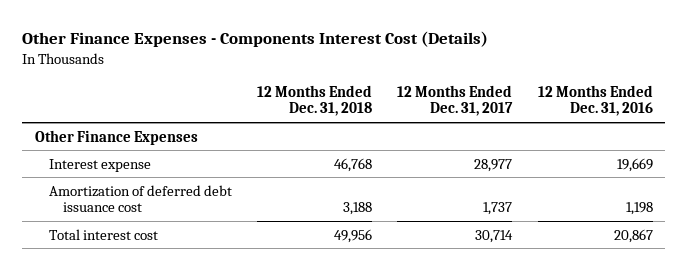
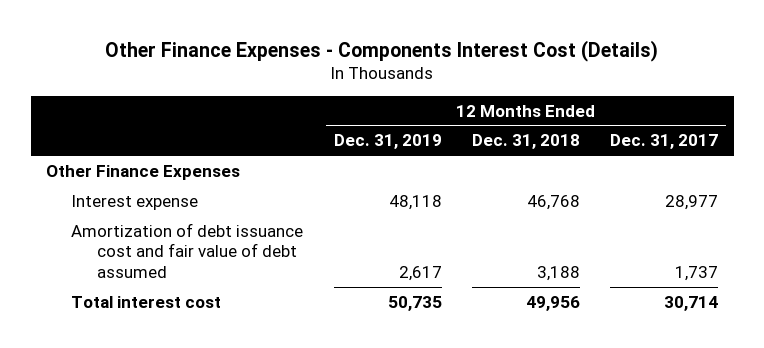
[537,84,653,117] 12 Months Ended Dec. 31, 2016 -> none
none -> [333,134,442,150] Dec. 31, 2019
[48,184,232,213] Amortization of deferred debt issuance cost -> [71,222,304,279] Amortization of debt issuance cost and fair value of debt assumed

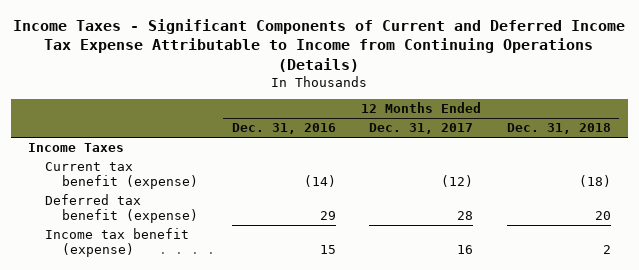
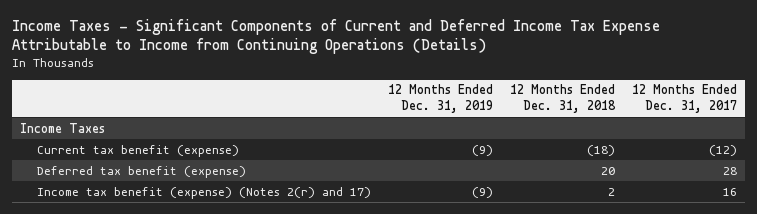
[231,123,336,135] Dec. 31, 2016 -> none
none -> [388,84,494,114] 12 Months Ended Dec. 31, 2019
[45,228,190,257] Income tax benefit (expense) -> [37,186,372,199] Income tax benefit (expense) (Notes 2(r) and 17)

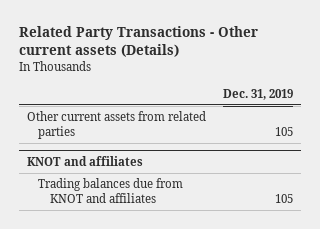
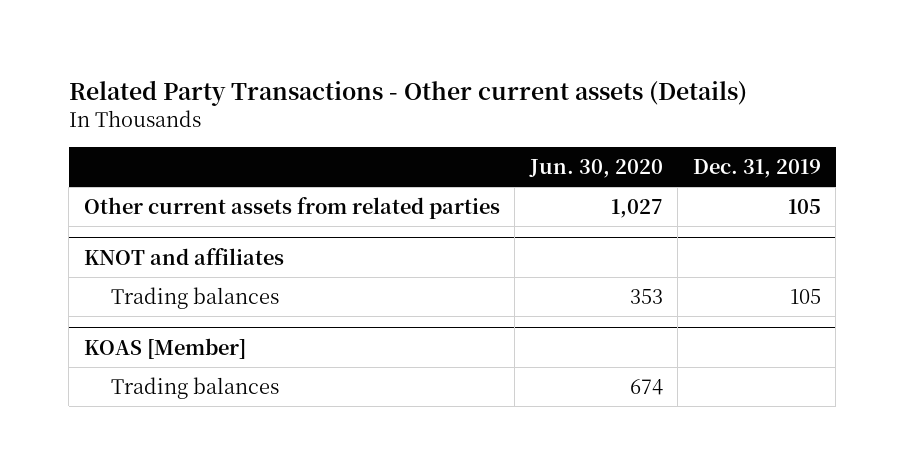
none -> [528,159,663,179] Jun. 30, 2020
[38,178,184,203] Trading balances due from KNOT and affiliates -> [110,286,279,309] Trading balances
none -> [83,337,246,359] KOAS [Member]
none -> [110,376,279,399] Trading balances

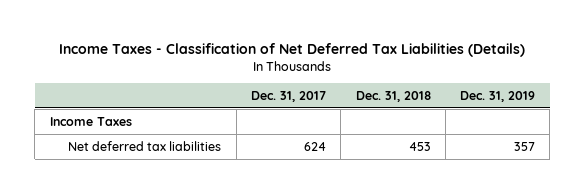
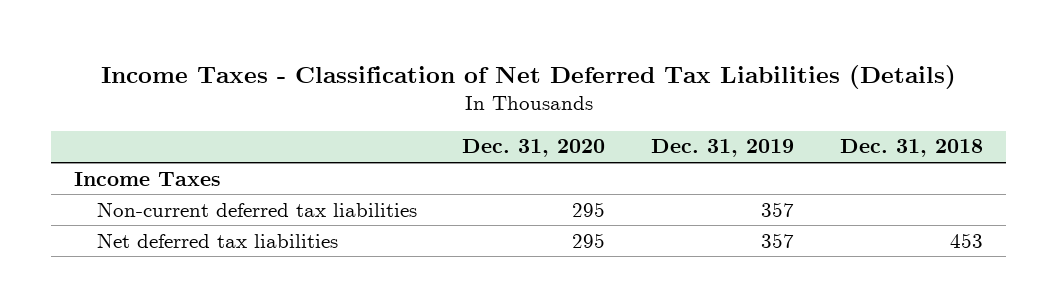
[250,90,326,102] Dec. 31, 2017 -> none
none -> [462,139,606,158] Dec. 31, 2020
none -> [96,201,417,217] Non-current deferred tax liabilities

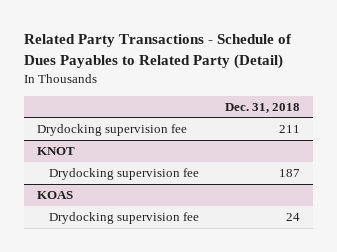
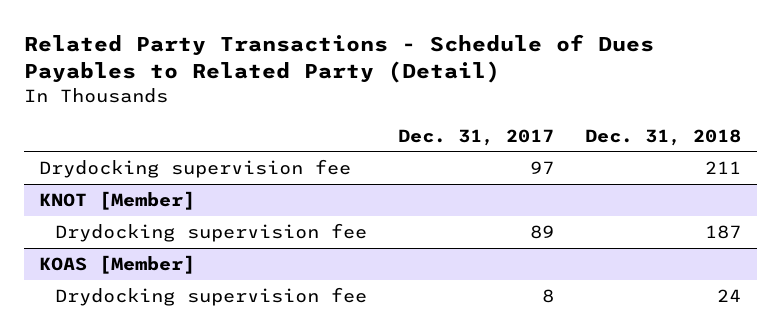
none -> [398,128,555,146] Dec. 31, 2017
[37,147,76,156] KNOT -> [39,191,196,211] KNOT [Member]
[37,191,74,200] KOAS -> [39,255,196,275] KOAS [Member]

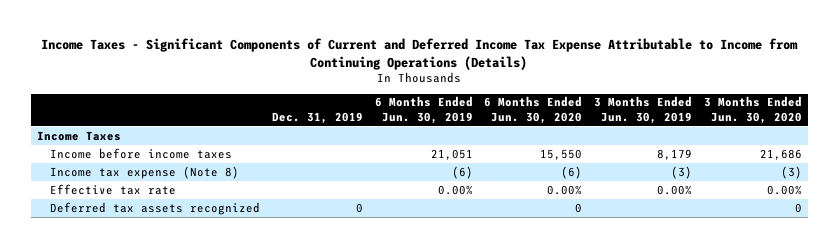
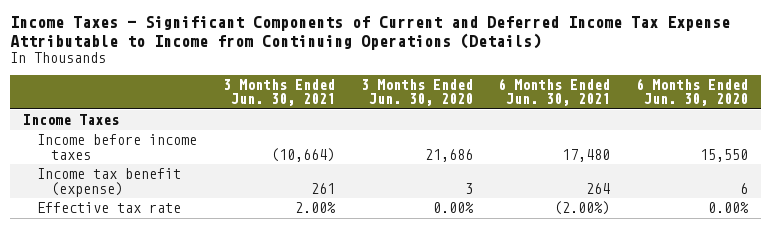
[271,112,363,125] Dec. 31, 2019 -> none
[374,96,473,125] 6 Months Ended Jun. 30, 2019 -> none
[594,96,693,125] 3 Months Ended Jun. 30, 2019 -> none
none -> [222,78,335,107] 3 Months Ended Jun. 30, 2021
none -> [498,77,611,107] 6 Months Ended Jun. 30, 2021
[50,165,240,179] Income tax expense (Note 8) -> [36,168,181,197] Income tax benefit (expense)
[561,165,583,179] (6) -> [740,182,749,194] 6
[780,165,802,179] (3) -> [464,182,473,194] 3
[50,201,261,215] Deferred tax assets recognized -> none

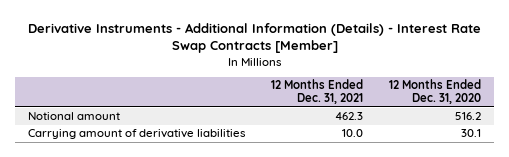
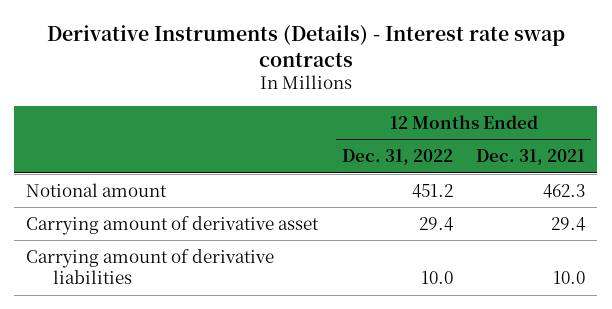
[27,22,481,54] Derivative Instruments - Additional Information (Details) - Interest Rate Swap Contracts [Member] -> [46,24,565,67] Derivative Instruments (Details) - Interest rate swap contracts
[389,79,482,105] 12 Months Ended Dec. 31, 2020 -> none
none -> [341,149,453,166] Dec. 31, 2022
none -> [26,215,320,235] Carrying amount of derivative asset

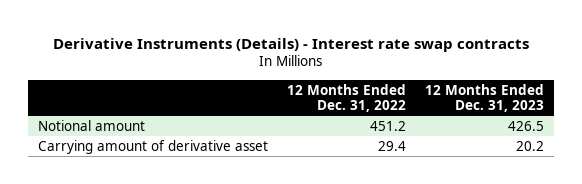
[476,149,586,166] Dec. 31, 2021 -> none
none -> [425,83,545,112] 12 Months Ended Dec. 31, 2023
[26,248,275,285] Carrying amount of derivative liabilities -> none

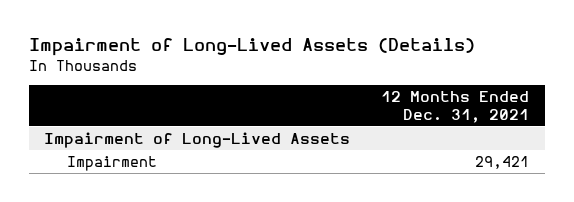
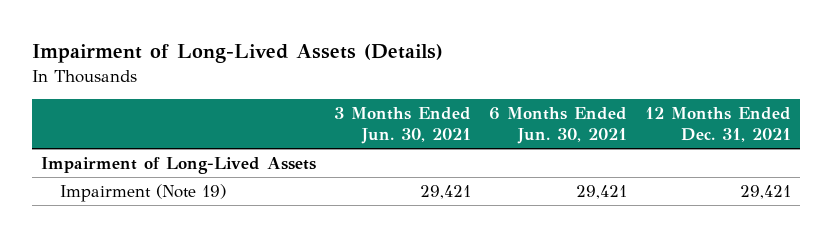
none -> [333,106,471,145] 3 Months Ended Jun. 30, 2021
none -> [488,106,627,145] 6 Months Ended Jun. 30, 2021
[66,155,157,171] Impairment -> [59,183,226,202] Impairment (Note 19)

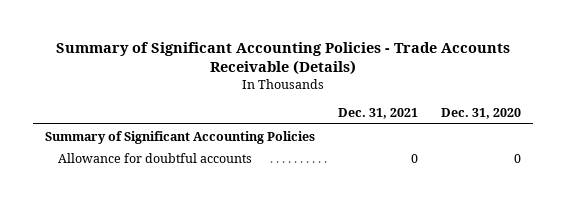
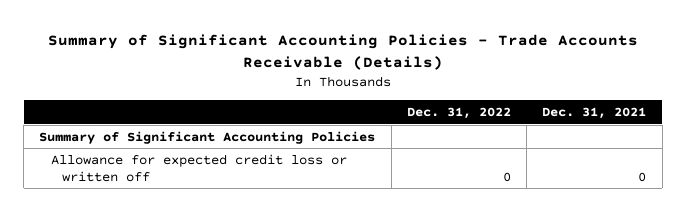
[441,108,522,120] Dec. 31, 2020 -> none
none -> [406,107,511,120] Dec. 31, 2022
[57,152,252,163] Allowance for doubtful accounts -> [50,153,347,182] Allowance for expected credit loss or written off

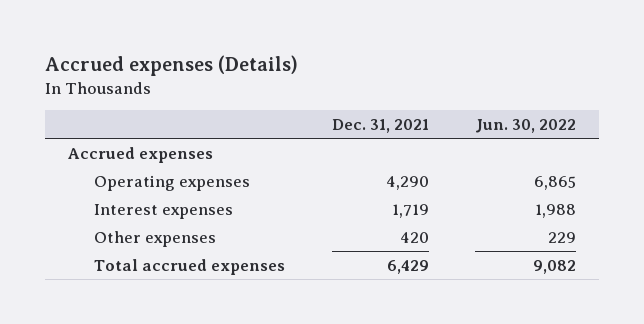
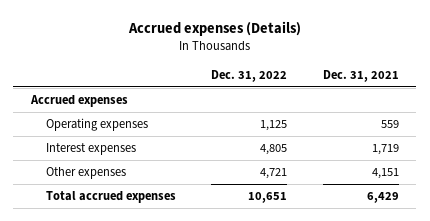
[475,119,577,134] Jun. 30, 2022 -> none
none -> [211,69,288,82] Dec. 31, 2022
[385,175,429,190] 4,290 -> [380,120,399,129] 559
[399,231,429,243] 420 -> [371,168,399,180] 4,151

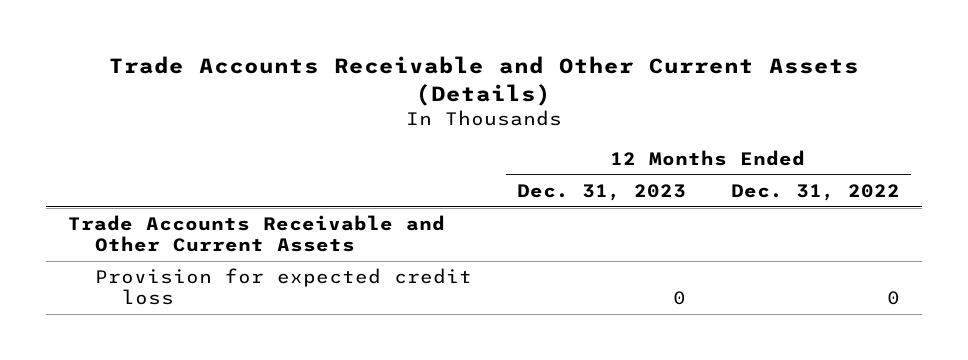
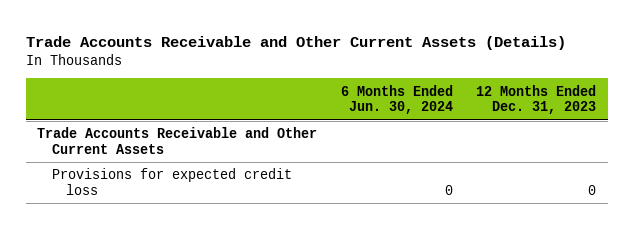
[730,183,900,201] Dec. 31, 2022 -> none
none -> [340,84,453,115] 6 Months Ended Jun. 30, 2024
[95,268,473,306] Provision for expected credit loss -> [51,168,292,195] Provisions for expected credit loss

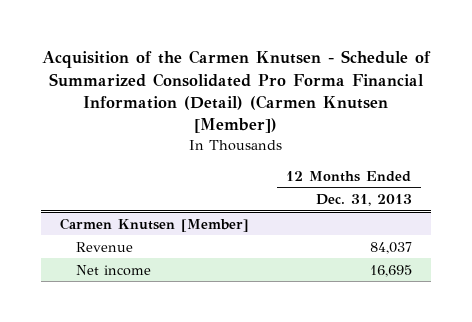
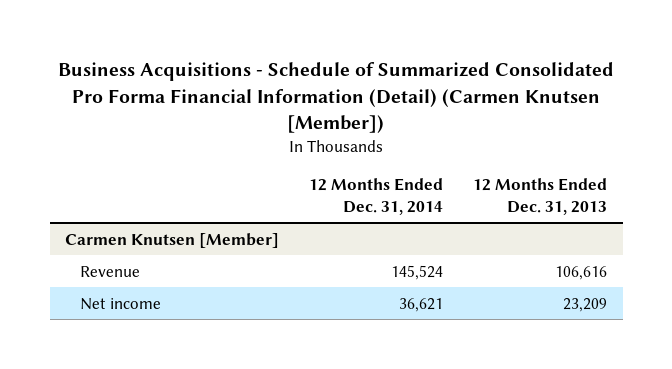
[41,50,431,134] Acquisition of the Carmen Knutsen - Schedule of Summarized Consolidated Pro Forma Financial Information (Detail) (Carmen Knutsen [Member]) -> [58,62,615,133] Business Acquisitions - Schedule of Summarized Consolidated Pro Forma Financial Information (Detail) (Carmen Knutsen [Member])
none -> [309,178,444,215] 12 Months Ended Dec. 31, 2014
[369,241,412,254] 84,037 -> [555,265,608,280] 106,616
[369,264,412,277] 16,695 -> [563,297,608,312] 23,209

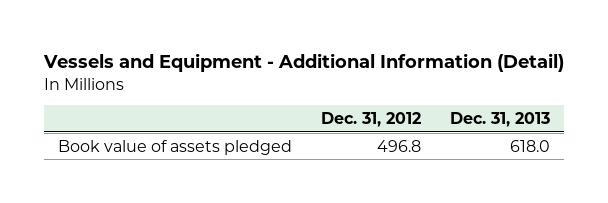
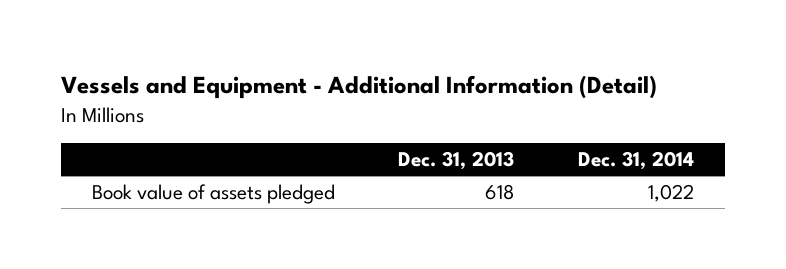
[320,112,421,128] Dec. 31, 2012 -> none
none -> [577,150,694,170] Dec. 31, 2014
[509,139,550,152] 618.0 -> [485,184,515,201] 618

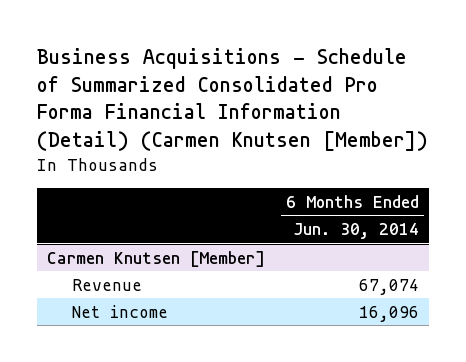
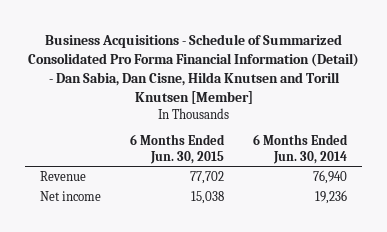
[36,48,428,151] Business Acquisitions - Schedule of Summarized Consolidated Pro Forma Financial Information (Detail) (Carmen Knutsen [Member]) -> [27,33,359,104] Business Acquisitions - Schedule of Summarized Consolidated Pro Forma Financial Information (Detail) - Dan Sabia, Dan Cisne, Hilda Knutsen and Torill Knutsen [Member]
none -> [130,133,226,164] 6 Months Ended Jun. 30, 2015
[47,250,266,267] Carmen Knutsen [Member] -> none
[359,278,420,295] 67,074 -> [313,169,348,184] 76,940
[359,305,420,322] 16,096 -> [315,189,348,204] 19,236

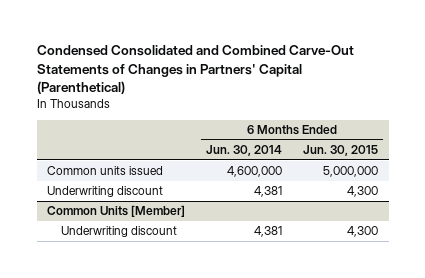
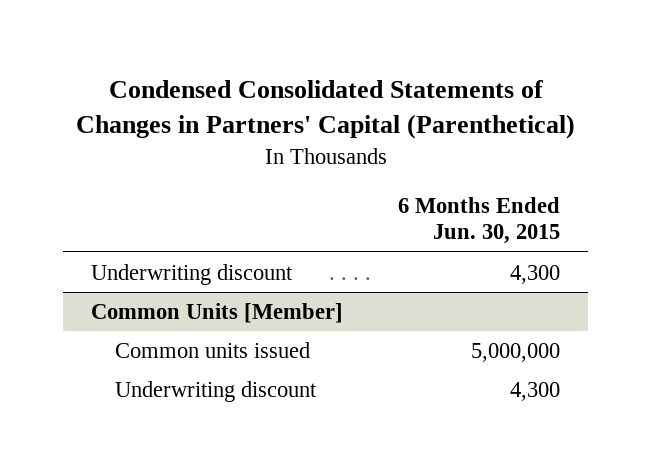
[36,45,354,95] Condensed Consolidated and Combined Carve-Out Statements of Changes in Partners' Capital (Parenthetical) -> [75,80,575,140] Condensed Consolidated Statements of Changes in Partners' Capital (Parenthetical)
[206,145,283,157] Jun. 30, 2014 -> none
[47,166,164,176] Common units issued -> none
none -> [114,341,310,358] Common units issued

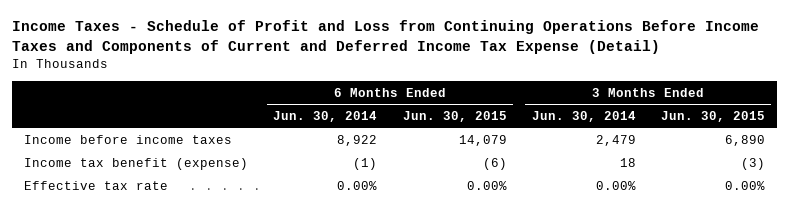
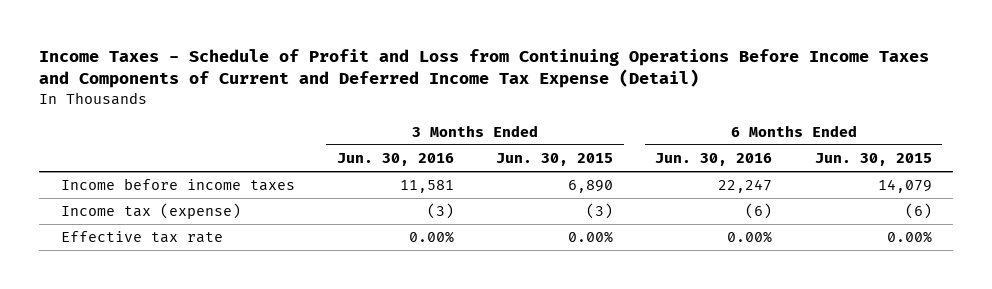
[273,110,378,122] Jun. 30, 2014 -> none
[531,110,636,122] Jun. 30, 2014 -> none
none -> [336,153,454,167] Jun. 30, 2016
none -> [655,153,773,167] Jun. 30, 2016
[24,157,249,170] Income tax benefit (expense) -> [60,203,241,220] Income tax (expense)

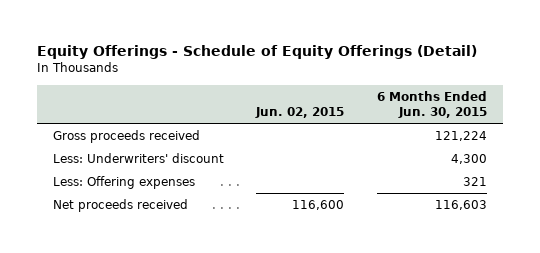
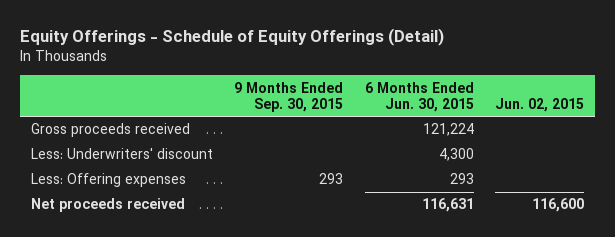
none -> [234,81,344,113] 9 Months Ended Sep. 30, 2015
[462,177,487,187] 321 -> [449,173,474,185] 293
[434,200,487,211] 116,603 -> [421,198,474,213] 116,631

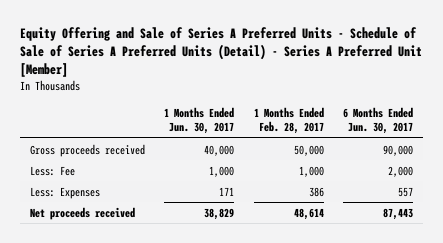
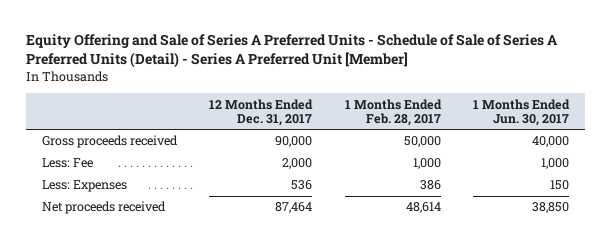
[343,106,414,135] 6 Months Ended Jun. 30, 2017 -> none
none -> [209,98,314,126] 12 Months Ended Dec. 31, 2017
[219,186,235,196] 171 -> [550,180,570,191] 150
[204,207,235,220] 38,829 -> [532,202,570,214] 38,850

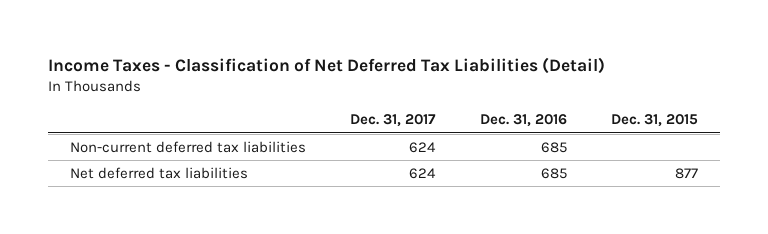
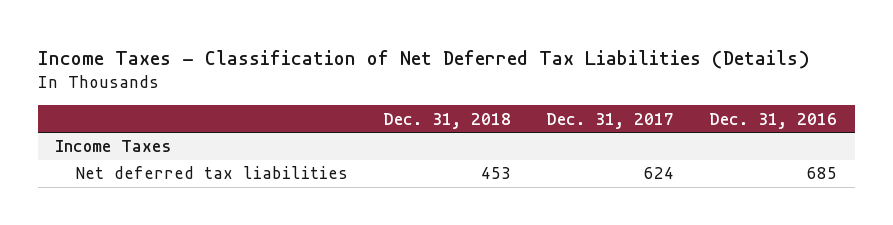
[47,57,605,75] Income Taxes - Classification of Net Deferred Tax Liabilities (Detail) -> [37,49,810,69] Income Taxes - Classification of Net Deferred Tax Liabilities (Details)
[610,114,698,128] Dec. 31, 2015 -> none
none -> [383,112,512,129] Dec. 31, 2018
[69,140,306,153] Non-current deferred tax liabilities -> none
none -> [55,140,172,153] Income Taxes

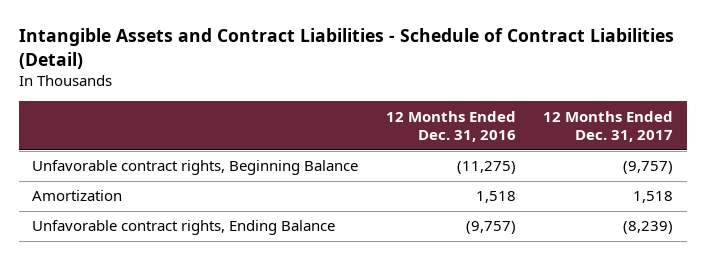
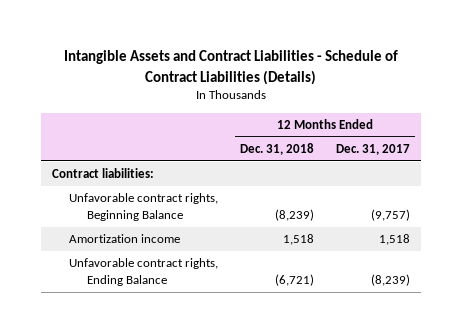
[18,28,674,69] Intangible Assets and Contract Liabilities - Schedule of Contract Liabilities (Detail) -> [63,50,398,85] Intangible Assets and Contract Liabilities - Schedule of Contract Liabilities (Details)
[385,110,516,143] 12 Months Ended Dec. 31, 2016 -> none
none -> [240,142,315,155] Dec. 31, 2018
none -> [51,168,154,179] Contract liabilities:
[32,190,123,202] Amortization -> [69,234,181,244] Amortization income

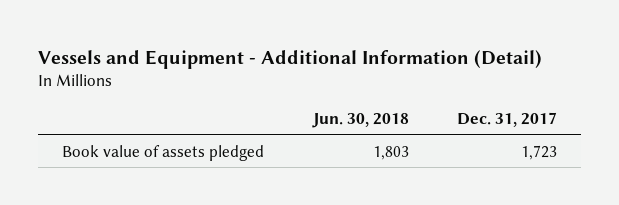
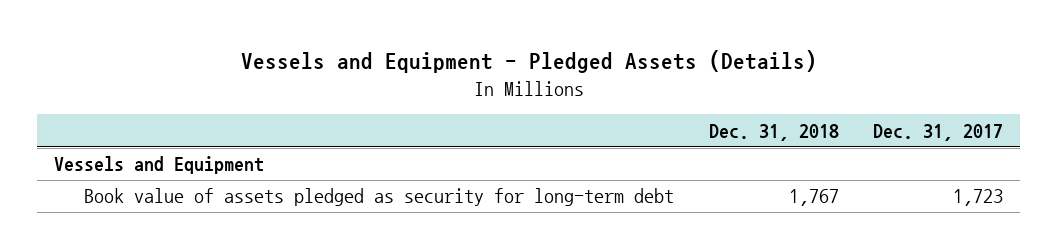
[37,49,542,69] Vessels and Equipment - Additional Information (Detail) -> [240,49,817,73] Vessels and Equipment - Pledged Assets (Details)
[311,113,409,129] Jun. 30, 2018 -> none
none -> [708,123,839,141] Dec. 31, 2018
none -> [54,156,265,175] Vessels and Equipment
[61,145,264,162] Book value of assets pledged -> [84,188,675,207] Book value of assets pledged as security for long-term debt

